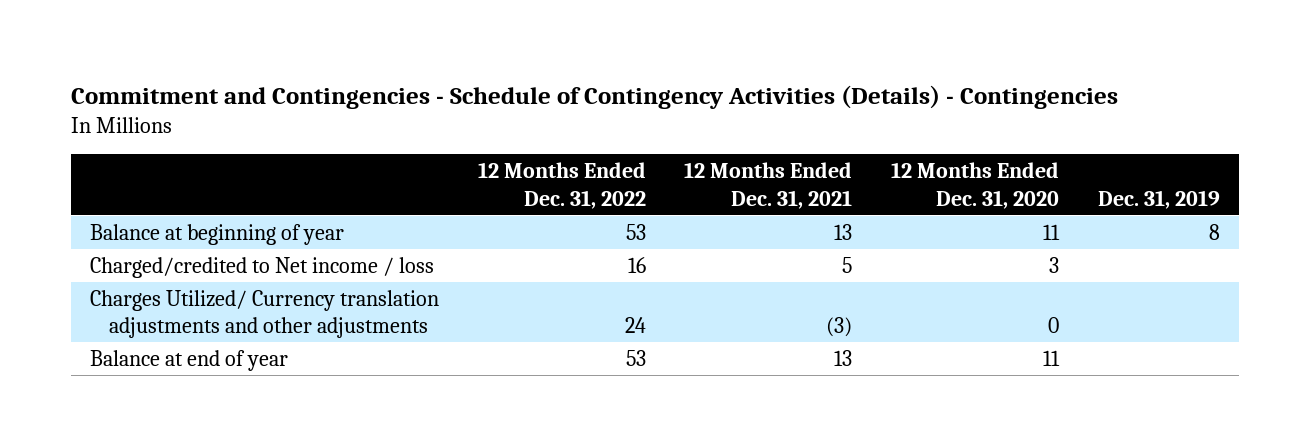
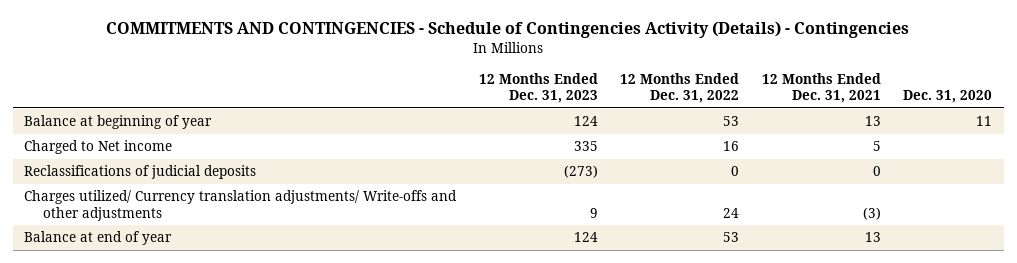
[70,85,1118,110] Commitment and Contingencies - Schedule of Contingency Activities (Details) - Contingencies -> [106,21,910,39] COMMITMENTS AND CONTINGENCIES - Schedule of Contingencies Activity (Details) - Contingencies
[891,162,1060,209] 12 Months Ended Dec. 31, 2020 -> none
[1097,189,1220,209] Dec. 31, 2019 -> none
none -> [478,72,598,104] 12 Months Ended Dec. 31, 2023
none -> [903,90,993,104] Dec. 31, 2020
[90,256,435,278] Charged/credited to Net income / loss -> [24,140,173,155] Charged to Net income
none -> [24,165,257,180] Reclassifications of judicial deposits
[90,289,440,339] Charges Utilized/ Currency translation adjustments and other adjustments -> [24,190,458,221] Charges utilized/ Currency translation adjustments/ Write-offs and other adjustments

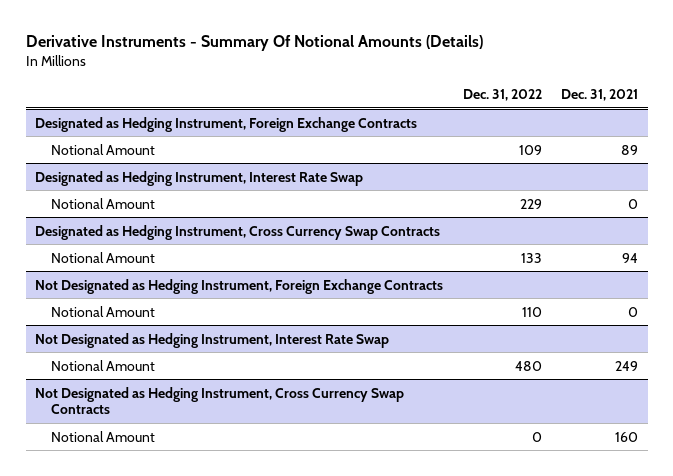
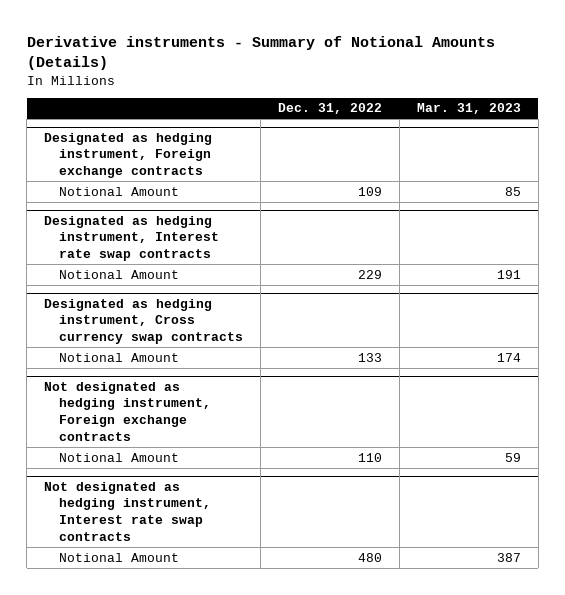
[25,35,483,52] Derivative Instruments - Summary Of Notional Amounts (Details) -> [26,36,495,71] Derivative instruments - Summary of Notional Amounts (Details)
[561,88,639,101] Dec. 31, 2021 -> none
none -> [416,103,521,115] Mar. 31, 2023
[35,116,418,132] Designated as Hedging Instrument, Foreign Exchange Contracts -> [44,132,213,179] Designated as hedging instrument, Foreign exchange contracts
[35,170,364,186] Designated as Hedging Instrument, Interest Rate Swap -> [44,215,219,262] Designated as hedging instrument, Interest rate swap contracts
[35,224,441,240] Designated as Hedging Instrument, Cross Currency Swap Contracts -> [44,298,243,345] Designated as hedging instrument, Cross currency swap contracts
[35,278,444,294] Not Designated as Hedging Instrument, Foreign Exchange Contracts -> [44,381,211,441] Not designated as hedging instrument, Foreign exchange contracts
[35,332,390,348] Not Designated as Hedging Instrument, Interest Rate Swap -> [44,481,211,541] Not designated as hedging instrument, Interest rate swap contracts
[35,386,405,415] Not Designated as Hedging Instrument, Cross Currency Swap Contracts -> none
[50,430,155,442] Notional Amount -> none

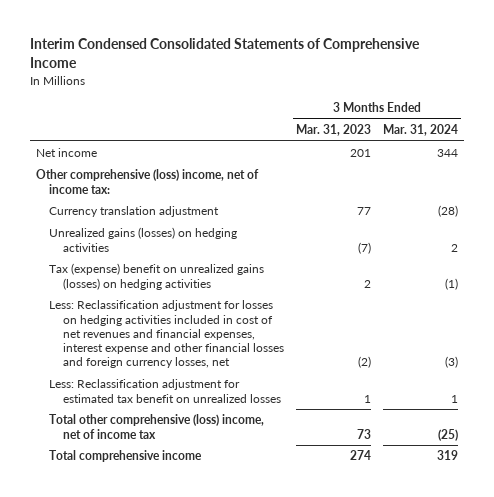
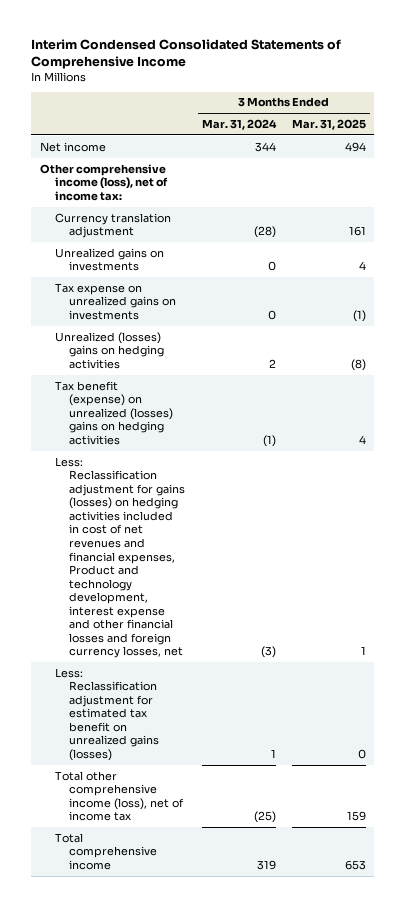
[295,124,371,137] Mar. 31, 2023 -> none
none -> [292,119,367,131] Mar. 31, 2025
[36,169,260,194] Other comprehensive (loss) income, net of income tax: -> [39,163,168,201] Other comprehensive income (loss), net of income tax:
none -> [54,247,164,272] Unrealized gains on investments
none -> [54,282,177,320] Tax expense on unrealized gains on investments
[49,227,238,252] Unrealized gains (losses) on hedging activities -> [54,331,165,369] Unrealized (losses) gains on hedging activities
[49,263,265,290] Tax (expense) benefit on unrealized gains (losses) on hedging activities -> [54,380,174,445] Tax benefit (expense) on unrealized (losses) gains on hedging activities
[49,300,284,369] Less: Reclassification adjustment for losses on hedging activities included in cost of net revenues and financial expenses, interest expense and other financial losses and foreign currency losses, net -> [54,456,186,659] Less: Reclassification adjustment for gains (losses) on hedging activities included in cost of net revenues and financial expenses, Product and technology development, interest expense and other financial losses and foreign currency losses, net
[49,379,281,403] Less: Reclassification adjustment for estimated tax benefit on unrealized losses -> [54,667,160,762] Less: Reclassification adjustment for estimated tax benefit on unrealized gains (losses)
[49,414,265,439] Total other comprehensive (loss) income, net of income tax -> [54,770,185,822] Total other comprehensive income (loss), net of income tax

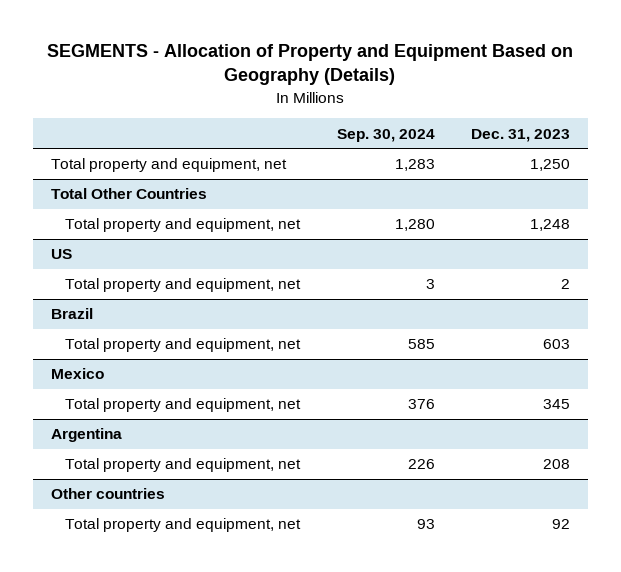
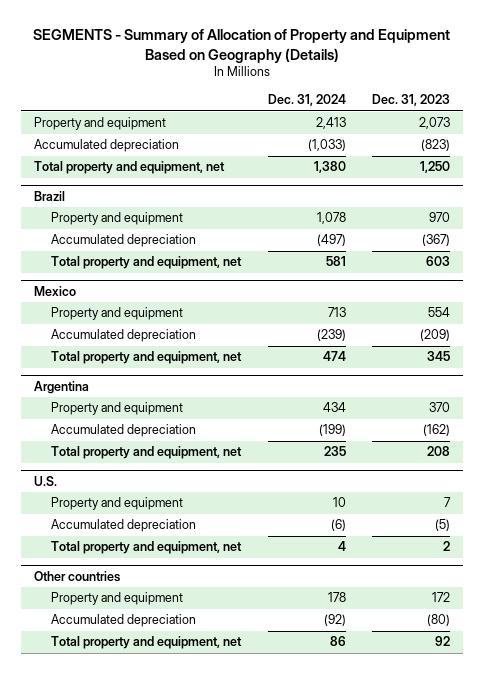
[47,44,574,86] SEGMENTS - Allocation of Property and Equipment Based on Geography (Details) -> [33,29,451,63] SEGMENTS - Summary of Allocation of Property and Equipment Based on Geography (Details)
[336,128,435,142] Sep. 30, 2024 -> none
none -> [267,94,346,107] Dec. 31, 2024
none -> [34,117,167,131] Property and equipment
none -> [34,139,180,153] Accumulated depreciation
[50,188,207,200] Total Other Countries -> none
[65,218,302,233] Total property and equipment, net -> none
[50,249,72,260] US -> none
[65,278,302,293] Total property and equipment, net -> none
none -> [51,212,184,226] Property and equipment
none -> [51,234,197,248] Accumulated depreciation
none -> [51,307,184,321] Property and equipment
none -> [51,329,197,343] Accumulated depreciation
none -> [51,402,184,416] Property and equipment
none -> [51,424,197,438] Accumulated depreciation
none -> [34,475,58,486] U.S.
none -> [51,497,184,511] Property and equipment
none -> [51,519,197,533] Accumulated depreciation
none -> [51,541,243,555] Total property and equipment, net
none -> [51,592,184,606] Property and equipment
none -> [51,614,197,628] Accumulated depreciation

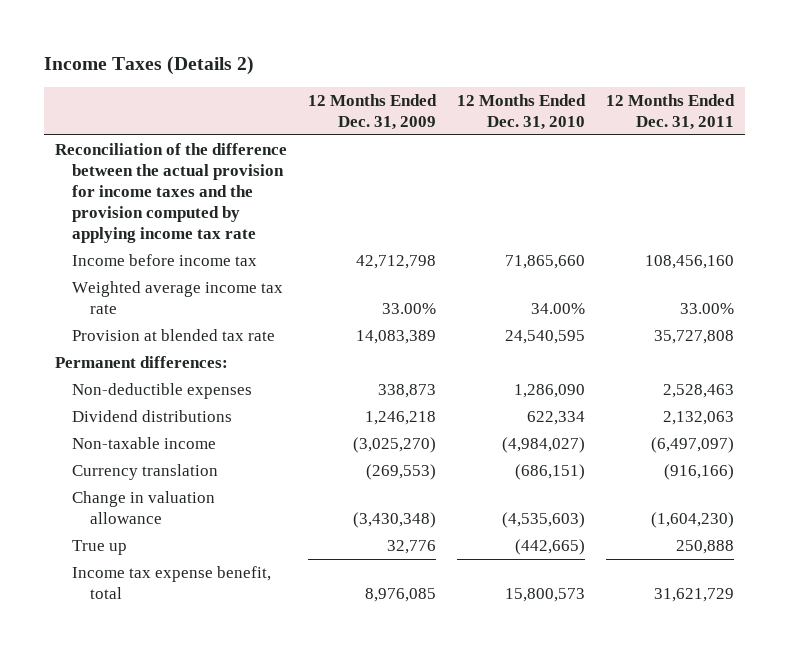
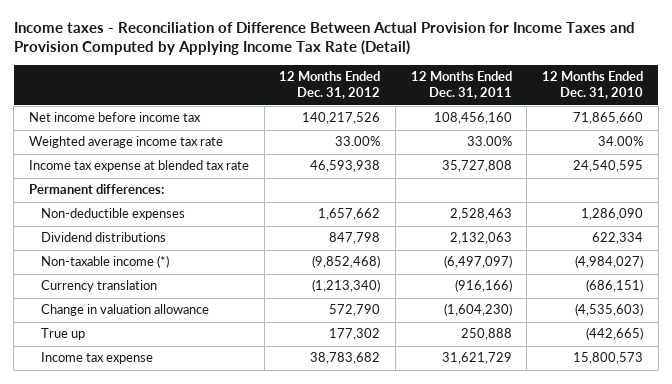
[43,56,254,76] Income Taxes (Details 2) -> [13,22,635,56] Income taxes - Reconciliation of Difference Between Actual Provision for Income Taxes and Provision Computed by Applying Income Tax Rate (Detail)
[307,93,437,130] 12 Months Ended Dec. 31, 2009 -> none
none -> [279,71,381,100] 12 Months Ended Dec. 31, 2012
[54,142,287,244] Reconciliation of the difference between the actual provision for income taxes and the provision computed by applying income tax rate -> none
[72,253,258,266] Income before income tax -> [28,112,201,123] Net income before income tax
[72,328,276,341] Provision at blended tax rate -> [28,160,249,173] Income tax expense at blended tax rate
[72,436,217,449] Non-taxable income -> [41,255,170,269] Non-taxable income (*)
[72,565,272,599] Income tax expense benefit, total -> [41,352,154,365] Income tax expense

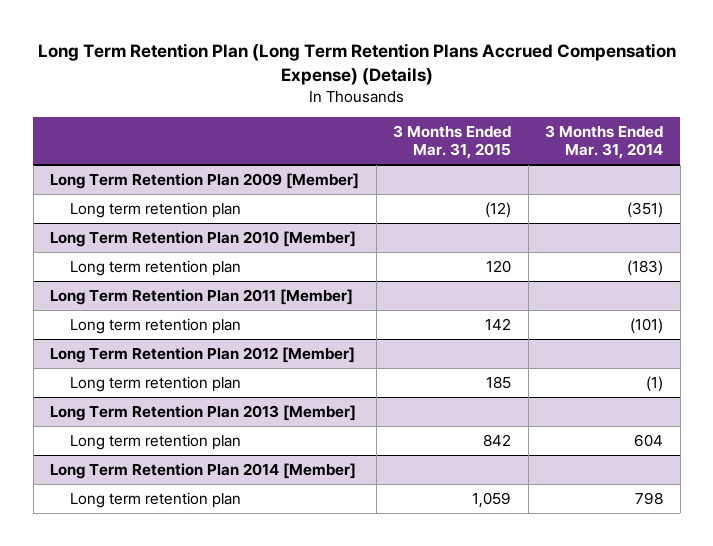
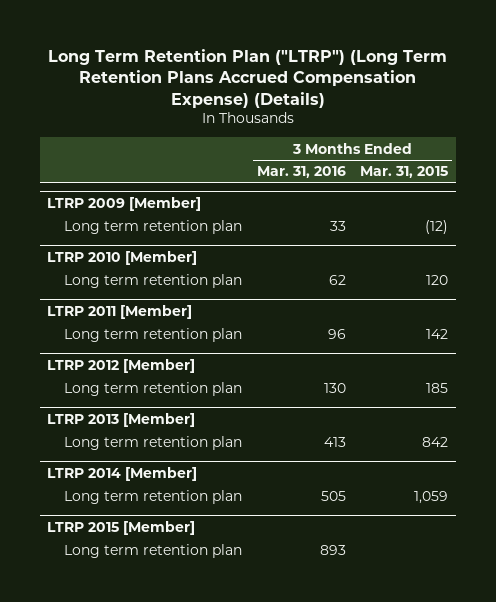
[37,43,676,86] Long Term Retention Plan (Long Term Retention Plans Accrued Compensation Expense) (Details) -> [47,48,447,108] Long Term Retention Plan ("LTRP") (Long Term Retention Plans Accrued Compensation Expense) (Details)
[545,125,664,160] 3 Months Ended Mar. 31, 2014 -> none
none -> [256,166,346,179] Mar. 31, 2016
[50,172,360,189] Long Term Retention Plan 2009 [Member] -> [47,197,202,212] LTRP 2009 [Member]
[50,230,357,247] Long Term Retention Plan 2010 [Member] -> [47,251,198,266] LTRP 2010 [Member]
[50,288,354,305] Long Term Retention Plan 2011 [Member] -> [47,305,193,320] LTRP 2011 [Member]
[50,346,356,363] Long Term Retention Plan 2012 [Member] -> [47,359,196,374] LTRP 2012 [Member]
[50,404,357,421] Long Term Retention Plan 2013 [Member] -> [47,413,196,428] LTRP 2013 [Member]
[50,462,357,479] Long Term Retention Plan 2014 [Member] -> [47,467,198,482] LTRP 2014 [Member]
none -> [47,521,196,536] LTRP 2015 [Member]
none -> [64,544,243,559] Long term retention plan

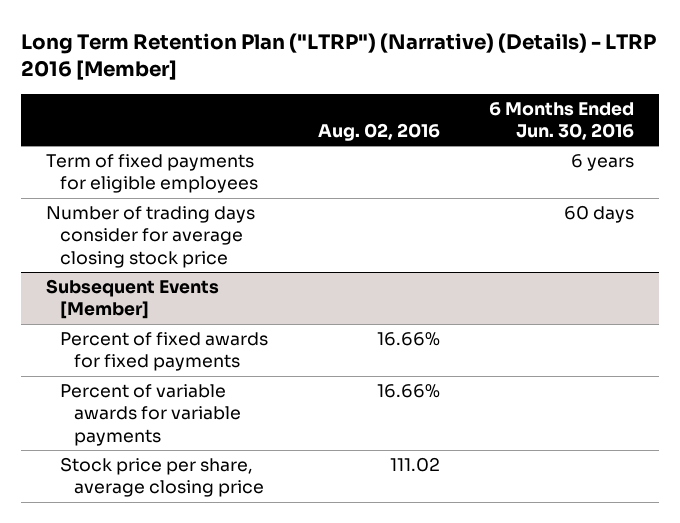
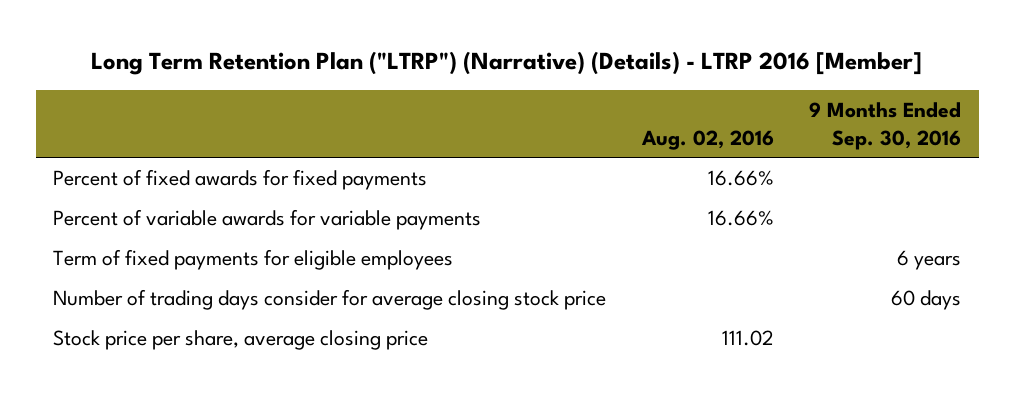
[489,101,635,140] 6 Months Ended Jun. 30, 2016 -> none
none -> [809,102,962,150] 9 Months Ended Sep. 30, 2016
[46,279,220,320] Subsequent Events [Member] -> none
[46,154,259,194] Term of fixed payments for eligible employees -> [53,249,454,271] Term of fixed payments for eligible employees
[46,206,256,268] Number of trading days consider for average closing stock price -> [53,289,607,311] Number of trading days consider for average closing stock price

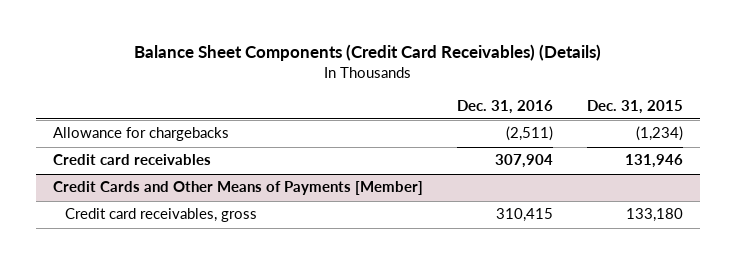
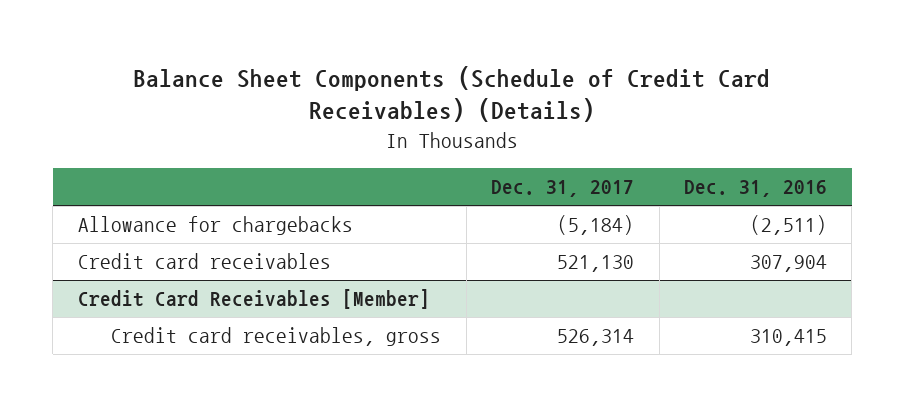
[134,44,602,62] Balance Sheet Components (Credit Card Receivables) (Details) -> [133,65,771,123] Balance Sheet Components (Schedule of Credit Card Receivables) (Details)
[587,99,684,114] Dec. 31, 2015 -> none
none -> [491,180,635,198] Dec. 31, 2017
[52,181,423,196] Credit Cards and Other Means of Payments [Member] -> [77,289,430,310] Credit Card Receivables [Member]

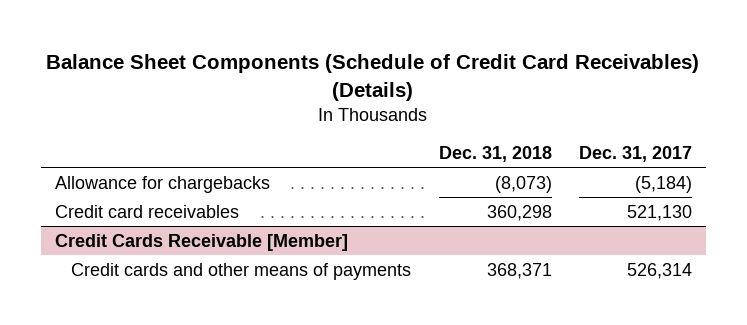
[683,180,827,198] Dec. 31, 2016 -> none
none -> [438,146,552,163] Dec. 31, 2018
[77,289,430,310] Credit Card Receivables [Member] -> [54,233,348,251] Credit Cards Receivable [Member]
[111,327,442,347] Credit card receivables, gross -> [71,262,412,280] Credit cards and other means of payments

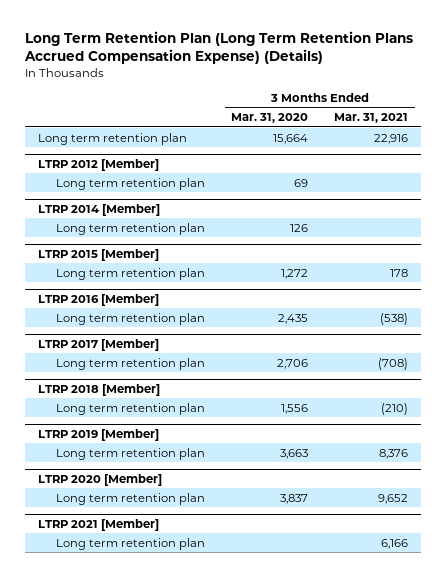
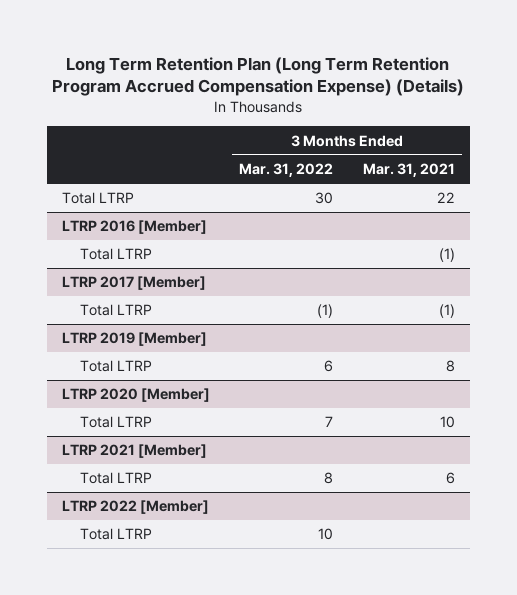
[23,31,413,65] Long Term Retention Plan (Long Term Retention Plans Accrued Compensation Expense) (Details) -> [52,56,465,97] Long Term Retention Plan (Long Term Retention Program Accrued Compensation Expense) (Details)
[231,113,309,124] Mar. 31, 2020 -> none
none -> [239,163,334,178] Mar. 31, 2022
[37,132,187,145] Long term retention plan -> none
[37,158,159,171] LTRP 2012 [Member] -> none
[55,177,205,190] Long term retention plan -> none
[37,203,160,216] LTRP 2014 [Member] -> none
[55,222,205,235] Long term retention plan -> none
[37,248,159,261] LTRP 2015 [Member] -> none
[55,267,205,280] Long term retention plan -> none
none -> [61,192,134,205] Total LTRP
[55,312,205,325] Long term retention plan -> none
none -> [80,248,153,261] Total LTRP
[55,357,205,370] Long term retention plan -> none
[37,383,160,396] LTRP 2018 [Member] -> none
[55,402,205,415] Long term retention plan -> none
none -> [80,304,153,317] Total LTRP
[55,447,205,460] Long term retention plan -> none
none -> [80,360,153,373] Total LTRP
[55,492,205,505] Long term retention plan -> none
none -> [80,416,153,429] Total LTRP
[55,537,205,550] Long term retention plan -> none
none -> [80,472,153,485] Total LTRP
none -> [61,500,209,515] LTRP 2022 [Member]
none -> [80,528,153,541] Total LTRP

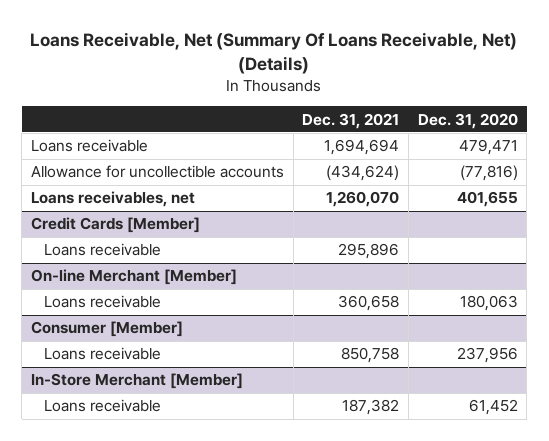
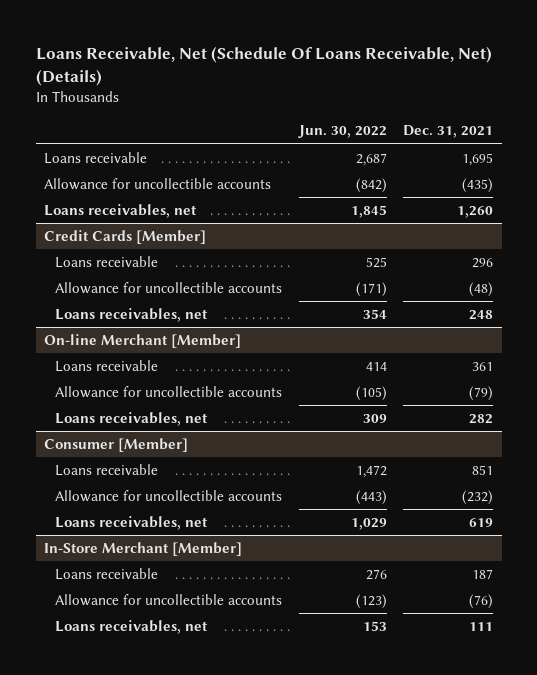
[30,31,518,74] Loans Receivable, Net (Summary Of Loans Receivable, Net) (Details) -> [35,45,492,87] Loans Receivable, Net (Schedule Of Loans Receivable, Net) (Details)
[417,112,518,129] Dec. 31, 2020 -> none
none -> [297,125,387,139] Jun. 30, 2022
[324,139,400,156] 1,694,694 -> [462,153,494,167] 1,695
[326,165,400,182] (434,624) -> [462,178,494,194] (435)
[326,191,400,208] 1,260,070 -> [457,206,494,219] 1,260
[338,243,400,260] 295,896 -> [472,258,494,269] 296
none -> [55,282,283,295] Allowance for uncollectible accounts
none -> [55,308,209,323] Loans receivables, net
[338,295,400,312] 360,658 -> [472,362,494,372] 361
none -> [55,386,283,399] Allowance for uncollectible accounts
none -> [55,412,209,427] Loans receivables, net
[341,347,400,364] 850,758 -> [472,465,494,476] 851
none -> [55,490,283,503] Allowance for uncollectible accounts
none -> [55,516,209,531] Loans receivables, net
[342,399,400,416] 187,382 -> [472,569,494,580] 187
none -> [55,594,283,607] Allowance for uncollectible accounts
none -> [55,620,209,635] Loans receivables, net

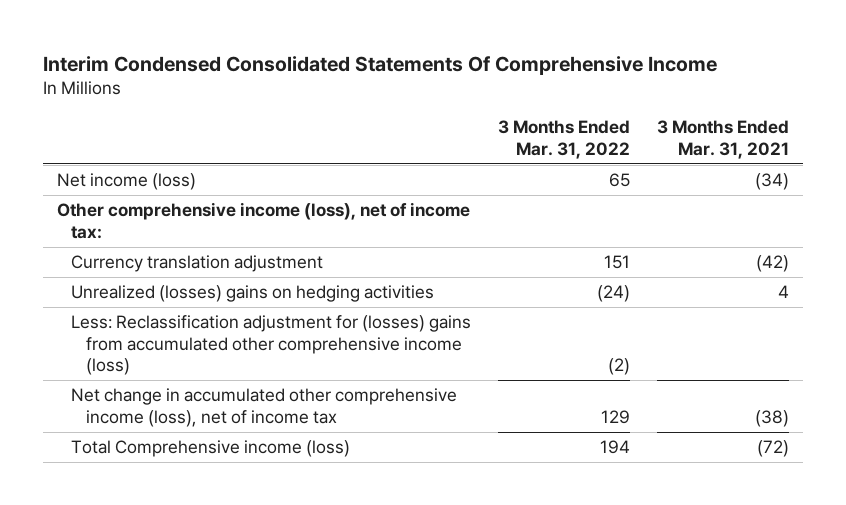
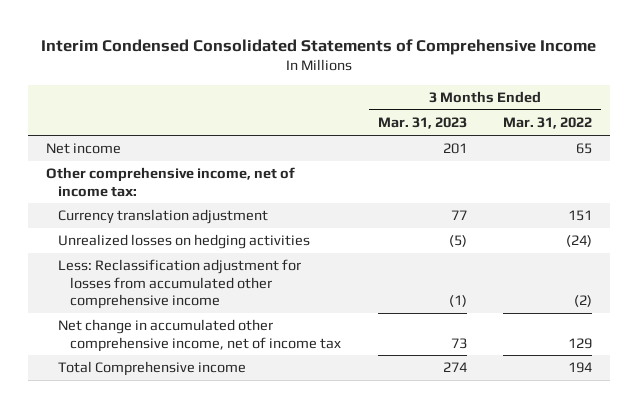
[43,55,718,75] Interim Condensed Consolidated Statements Of Comprehensive Income -> [41,38,597,55] Interim Condensed Consolidated Statements of Comprehensive Income
[657,120,790,159] 3 Months Ended Mar. 31, 2021 -> none
none -> [377,117,467,130] Mar. 31, 2023
[56,173,196,191] Net income (loss) -> [46,143,122,155] Net income
[56,202,470,239] Other comprehensive income (loss), net of income tax: -> [46,167,296,197] Other comprehensive income, net of income tax:
[71,285,435,303] Unrealized (losses) gains on hedging activities -> [58,234,311,250] Unrealized losses on hedging activities
[71,315,472,376] Less: Reclassification adjustment for (losses) gains from accumulated other comprehensive income (loss) -> [58,259,302,309] Less: Reclassification adjustment for losses from accumulated other comprehensive income
[71,388,458,427] Net change in accumulated other comprehensive income (loss), net of income tax -> [58,319,342,352] Net change in accumulated other comprehensive income, net of income tax
[71,440,351,458] Total Comprehensive income (loss) -> [58,361,247,377] Total Comprehensive income

